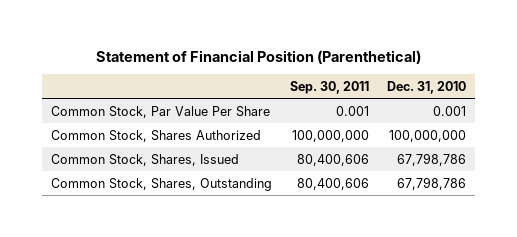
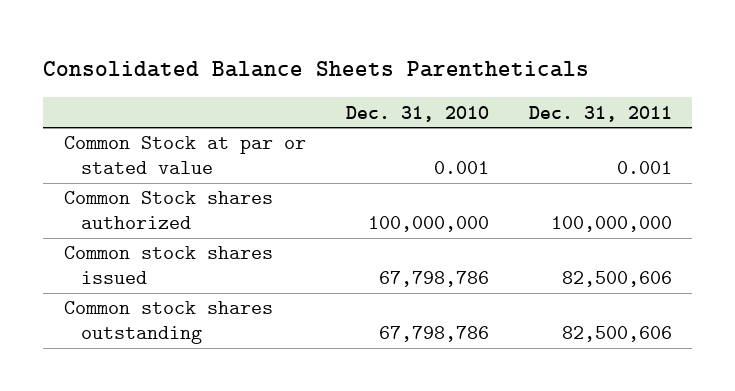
[95,49,421,64] Statement of Financial Position (Parenthetical) -> [43,61,590,78] Consolidated Balance Sheets Parentheticals
[290,81,370,95] Sep. 30, 2011 -> none
none -> [528,105,672,122] Dec. 31, 2011
[51,105,271,118] Common Stock, Par Value Per Share -> [63,136,306,175] Common Stock at par or stated value
[51,129,262,142] Common Stock, Shares Authorized -> [63,191,273,230] Common Stock shares authorized
[51,153,240,166] Common Stock, Shares, Issued -> [63,246,273,285] Common stock shares issued
[51,177,273,191] Common Stock, Shares, Outstanding -> [63,301,273,345] Common stock shares outstanding

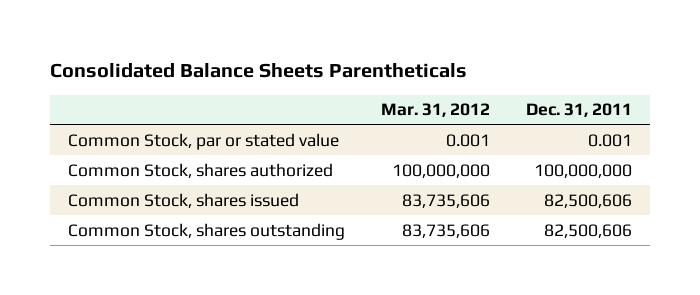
[345,105,489,122] Dec. 31, 2010 -> none
none -> [380,103,490,118] Mar. 31, 2012
[63,136,306,175] Common Stock at par or stated value -> [67,132,339,150] Common Stock, par or stated value
[63,191,273,230] Common Stock shares authorized -> [67,162,333,178] Common Stock, shares authorized
[63,246,273,285] Common stock shares issued -> [67,192,299,208] Common Stock, shares issued
[63,301,273,345] Common stock shares outstanding -> [67,222,345,240] Common Stock, shares outstanding

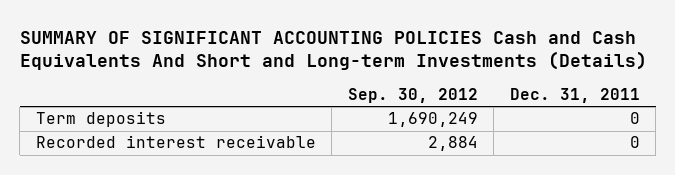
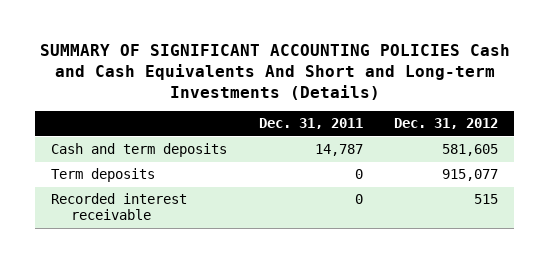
[347,87,478,103] Sep. 30, 2012 -> none
none -> [394,118,499,130] Dec. 31, 2012
none -> [50,143,227,158] Cash and term deposits

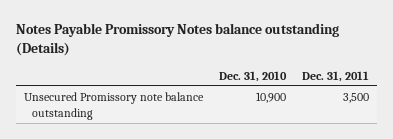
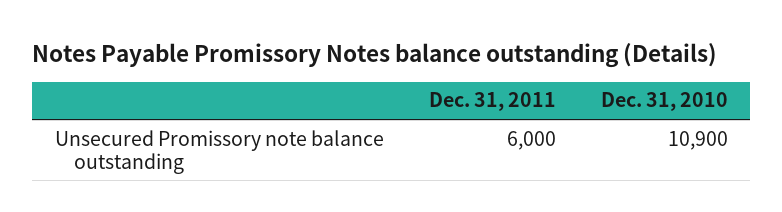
[342,93,369,104] 3,500 -> [506,130,556,150] 6,000

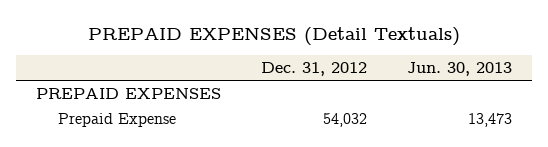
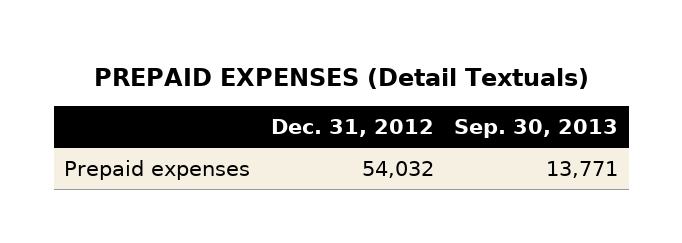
[407,62,513,77] Jun. 30, 2013 -> none
none -> [454,119,619,139] Sep. 30, 2013
[35,87,221,99] PREPAID EXPENSES -> none
[58,112,177,127] Prepaid Expense -> [64,160,251,181] Prepaid expenses

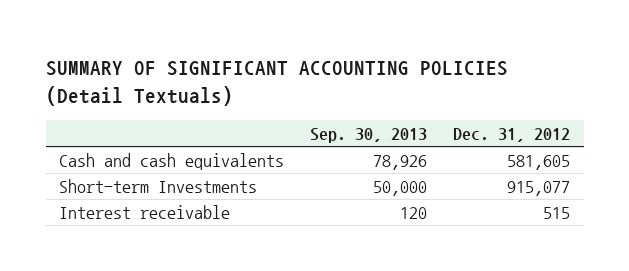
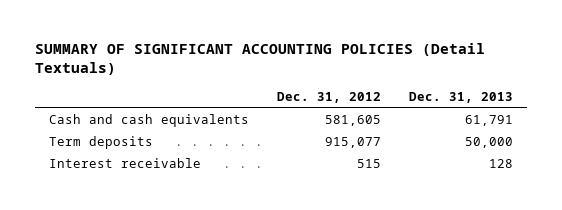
[310,127,428,143] Sep. 30, 2013 -> none
none -> [409,92,514,104] Dec. 31, 2013
[58,178,257,193] Short-term Investments -> [48,136,153,150] Term deposits

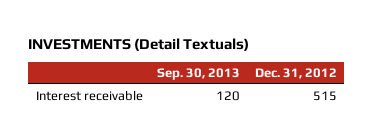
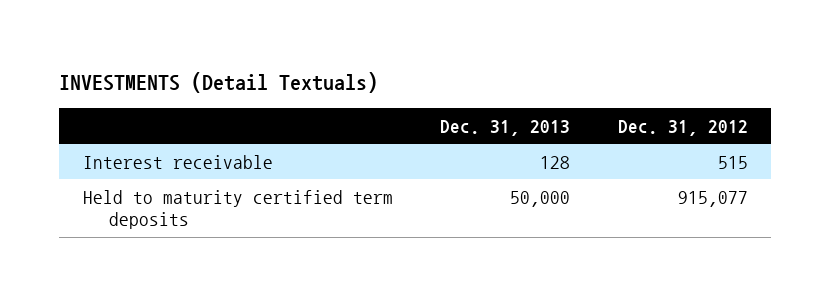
[157,68,241,81] Sep. 30, 2013 -> none
none -> [440,119,571,136] Dec. 31, 2013
none -> [82,189,393,230] Held to maturity certified term deposits

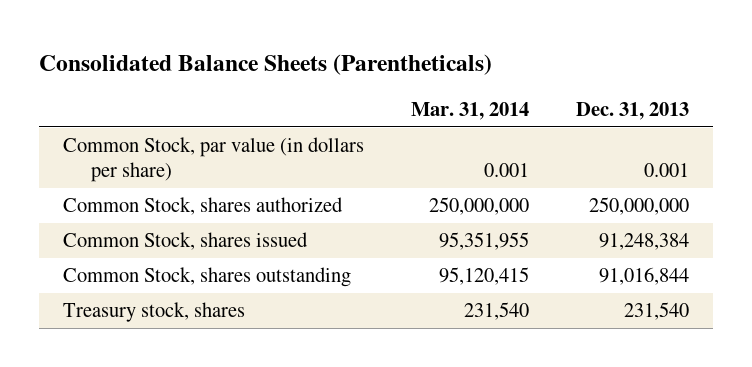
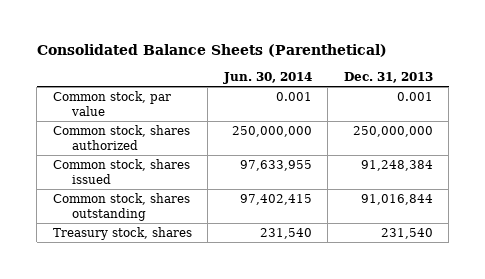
[39,54,493,76] Consolidated Balance Sheets (Parentheticals) -> [36,44,387,58] Consolidated Balance Sheets (Parenthetical)
[411,102,530,121] Mar. 31, 2014 -> none
none -> [222,72,312,85] Jun. 30, 2014
[62,137,364,183] Common Stock, par value (in dollars per share) -> [52,90,171,116] Common stock, par value
[62,197,343,216] Common Stock, shares authorized -> [52,124,190,150] Common stock, shares authorized
[62,232,308,251] Common Stock, shares issued -> [52,158,190,184] Common stock, shares issued
[62,267,351,288] Common Stock, shares outstanding -> [52,192,190,221] Common stock, shares outstanding

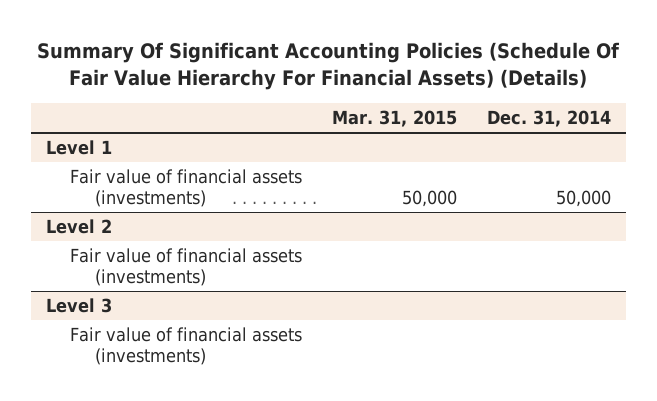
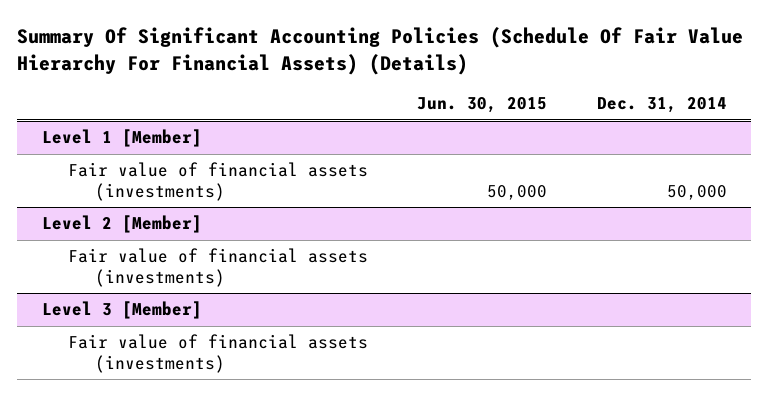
[332,110,458,128] Mar. 31, 2015 -> none
none -> [417,97,548,114] Jun. 30, 2015
[45,140,112,156] Level 1 -> [41,129,202,148] Level 1 [Member]
[45,219,112,235] Level 2 -> [41,215,202,234] Level 2 [Member]
[45,298,112,314] Level 3 -> [41,301,202,320] Level 3 [Member]

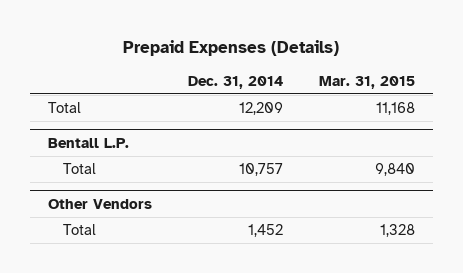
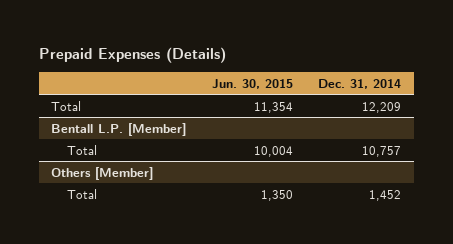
[319,75,416,89] Mar. 31, 2015 -> none
none -> [211,78,293,89] Jun. 30, 2015
[47,137,129,148] Bentall L.P. -> [51,122,187,136] Bentall L.P. [Member]
[47,198,152,209] Other Vendors -> [51,166,154,180] Others [Member]

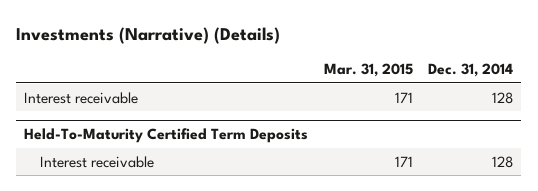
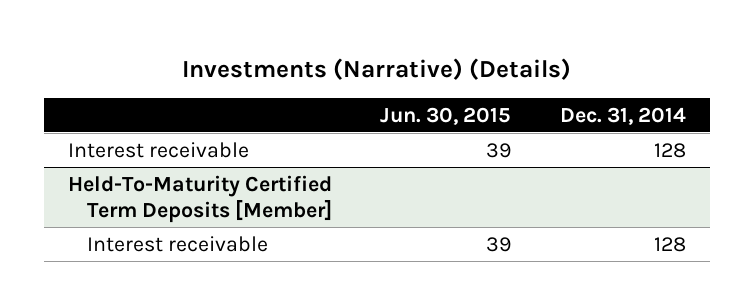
[323,63,413,78] Mar. 31, 2015 -> none
none -> [380,106,512,125] Jun. 30, 2015
[24,128,309,144] Held-To-Maturity Certified Term Deposits -> [67,174,332,224] Held-To-Maturity Certified Term Deposits [Member]

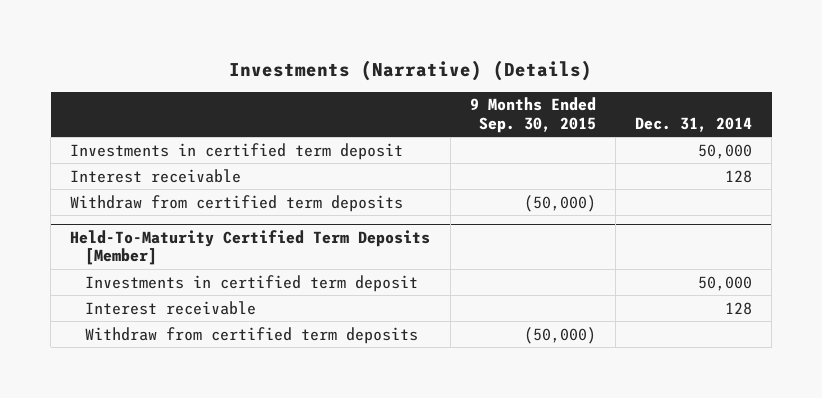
[380,106,512,125] Jun. 30, 2015 -> none
none -> [469,97,596,133] 9 Months Ended Sep. 30, 2015
none -> [70,142,404,160] Investments in certified term deposit
none -> [70,194,404,212] Withdraw from certified term deposits
none -> [85,274,419,292] Investments in certified term deposit
none -> [85,326,419,344] Withdraw from certified term deposits

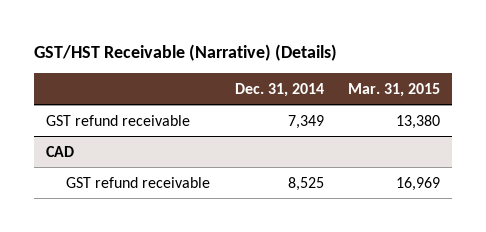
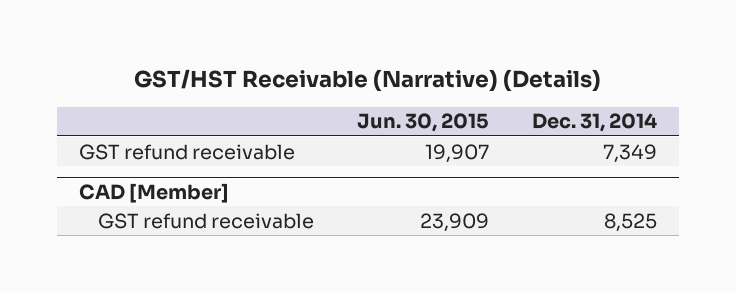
[347,82,440,97] Mar. 31, 2015 -> none
none -> [356,113,489,133] Jun. 30, 2015
[45,145,74,157] CAD -> [79,182,230,203] CAD [Member]

